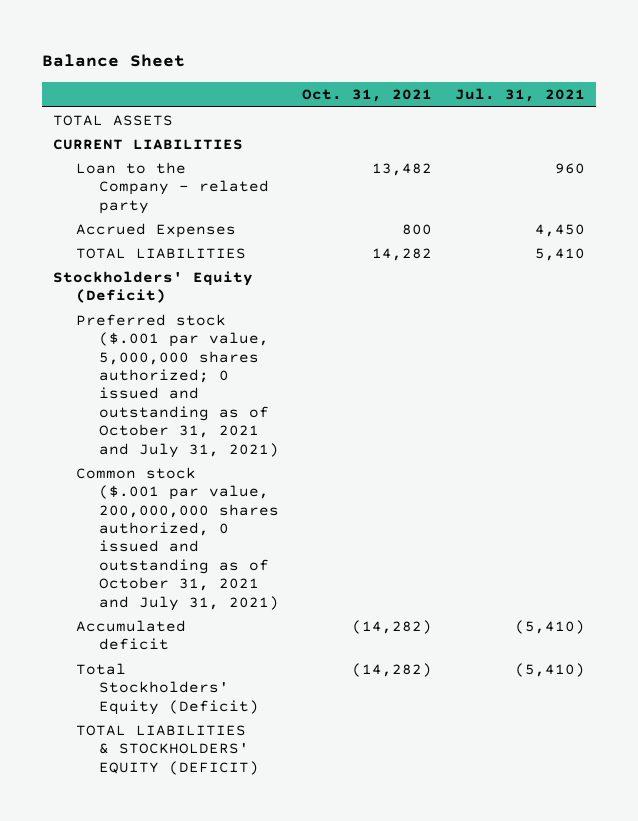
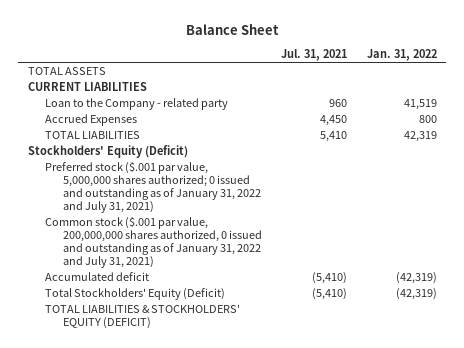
[301,89,432,103] Oct. 31, 2021 -> none
none -> [366,49,437,62] Jan. 31, 2022
[76,313,279,458] Preferred stock ($.001 par value, 5,000,000 shares authorized; 0 issued and outstanding as of October 31, 2021 and July 31, 2021) -> [45,160,262,213] Preferred stock ($.001 par value, 5,000,000 shares authorized; 0 issued and outstanding as of January 31, 2022 and July 31, 2021)
[76,466,279,611] Common stock ($.001 par value, 200,000,000 shares authorized, 0 issued and outstanding as of October 31, 2021 and July 31, 2021) -> [45,215,263,268] Common stock ($.001 par value, 200,000,000 shares authorized, 0 issued and outstanding as of January 31, 2022 and July 31, 2021)

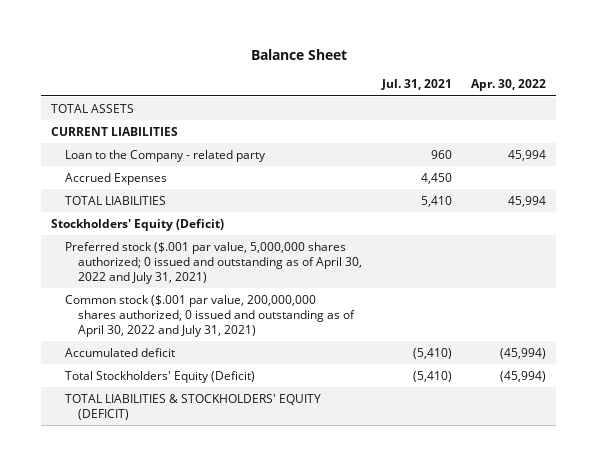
[366,49,437,62] Jan. 31, 2022 -> none
none -> [471,79,547,92] Apr. 30, 2022
[45,160,262,213] Preferred stock ($.001 par value, 5,000,000 shares authorized; 0 issued and outstanding as of January 31, 2022 and July 31, 2021) -> [64,241,362,285] Preferred stock ($.001 par value, 5,000,000 shares authorized; 0 issued and outstanding as of April 30, 2022 and July 31, 2021)
[45,215,263,268] Common stock ($.001 par value, 200,000,000 shares authorized, 0 issued and outstanding as of January 31, 2022 and July 31, 2021) -> [64,294,355,338] Common stock ($.001 par value, 200,000,000 shares authorized, 0 issued and outstanding as of April 30, 2022 and July 31, 2021)

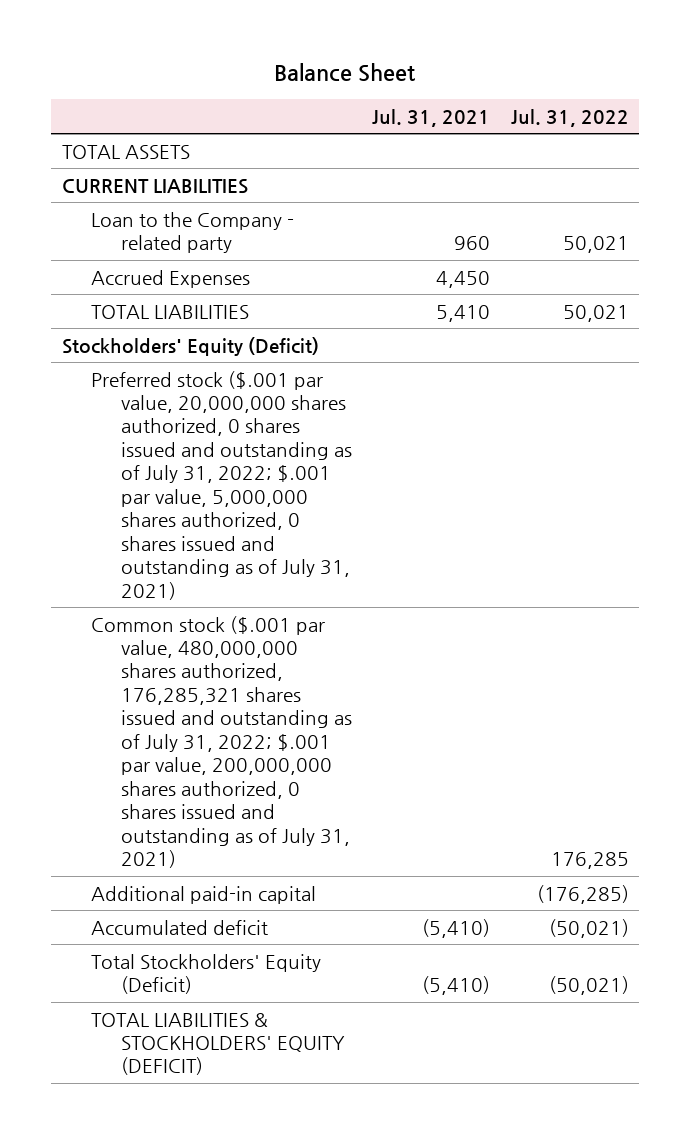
[471,79,547,92] Apr. 30, 2022 -> none
none -> [511,108,630,127] Jul. 31, 2022
[64,241,362,285] Preferred stock ($.001 par value, 5,000,000 shares authorized; 0 issued and outstanding as of April 30, 2022 and July 31, 2021) -> [91,370,352,600] Preferred stock ($.001 par value, 20,000,000 shares authorized, 0 shares issued and outstanding as of July 31, 2022; $.001 par value, 5,000,000 shares authorized, 0 shares issued and outstanding as of July 31, 2021)
[64,294,355,338] Common stock ($.001 par value, 200,000,000 shares authorized, 0 issued and outstanding as of April 30, 2022 and July 31, 2021) -> [91,615,352,869] Common stock ($.001 par value, 480,000,000 shares authorized, 176,285,321 shares issued and outstanding as of July 31, 2022; $.001 par value, 200,000,000 shares authorized, 0 shares issued and outstanding as of July 31, 2021)
none -> [91,885,317,904] Additional paid-in capital

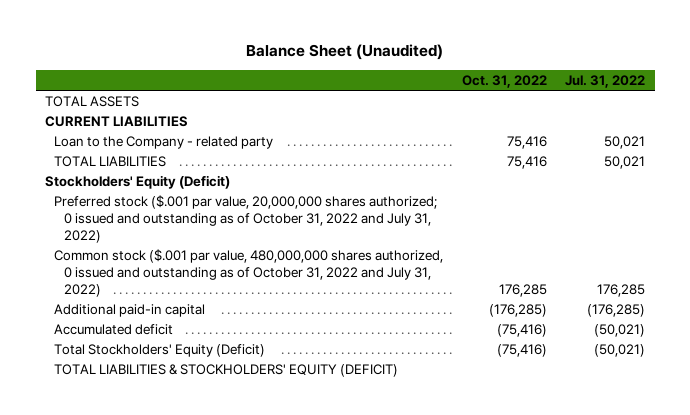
[274,63,416,83] Balance Sheet -> [246,44,444,61] Balance Sheet (Unaudited)
[372,108,491,127] Jul. 31, 2021 -> none
none -> [461,74,547,88] Oct. 31, 2022
[91,269,251,288] Accrued Expenses -> none
[91,370,352,600] Preferred stock ($.001 par value, 20,000,000 shares authorized, 0 shares issued and outstanding as of July 31, 2022; $.001 par value, 5,000,000 shares authorized, 0 shares issued and outstanding as of July 31, 2021) -> [54,194,438,243] Preferred stock ($.001 par value, 20,000,000 shares authorized; 0 issued and outstanding as of October 31, 2022 and July 31, 2022)
[91,615,352,869] Common stock ($.001 par value, 480,000,000 shares authorized, 176,285,321 shares issued and outstanding as of July 31, 2022; $.001 par value, 200,000,000 shares authorized, 0 shares issued and outstanding as of July 31, 2021) -> [54,248,444,297] Common stock ($.001 par value, 480,000,000 shares authorized, 0 issued and outstanding as of October 31, 2022 and July 31, 2022)

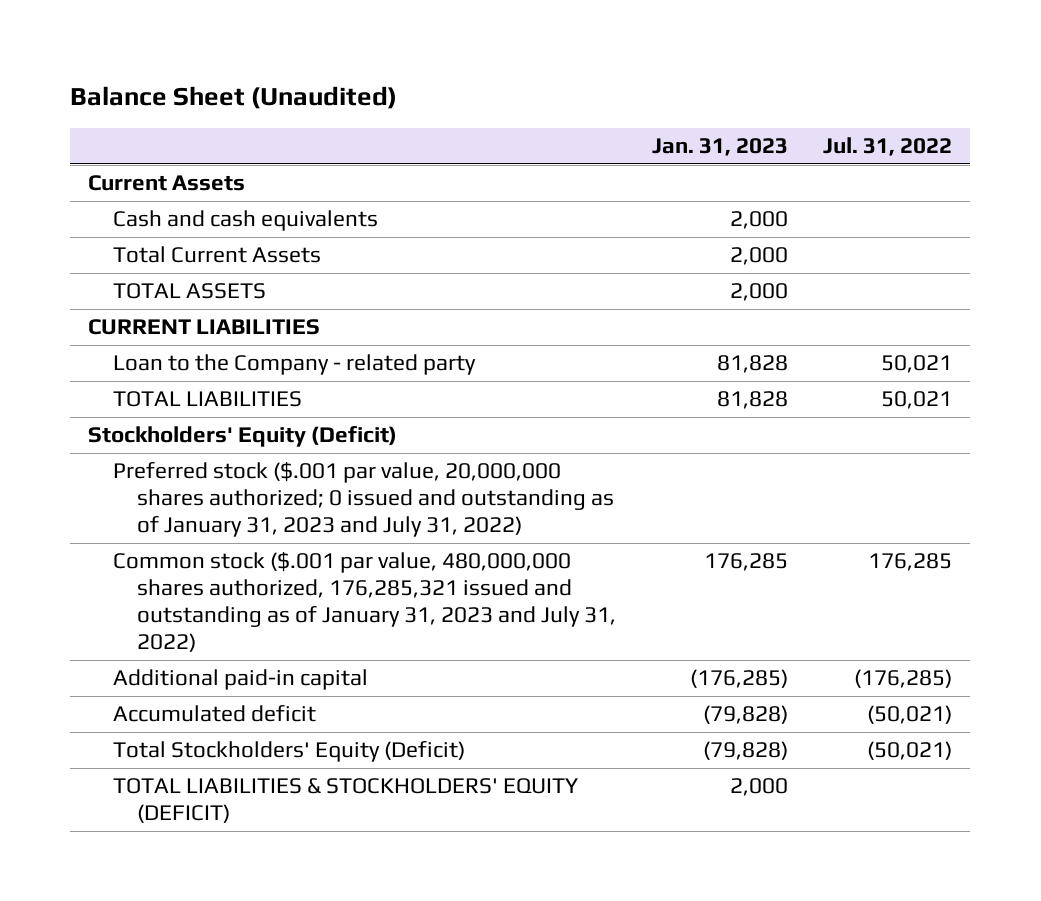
[461,74,547,88] Oct. 31, 2022 -> none
none -> [651,138,788,157] Jan. 31, 2023
none -> [88,175,246,192] Current Assets
none -> [112,210,378,232] Cash and cash equivalents
none -> [112,246,321,264] Total Current Assets
[54,194,438,243] Preferred stock ($.001 par value, 20,000,000 shares authorized; 0 issued and outstanding as of October 31, 2022 and July 31, 2022) -> [112,462,614,538] Preferred stock ($.001 par value, 20,000,000 shares authorized; 0 issued and outstanding as of January 31, 2023 and July 31, 2022)
[54,248,444,297] Common stock ($.001 par value, 480,000,000 shares authorized, 0 issued and outstanding as of October 31, 2022 and July 31, 2022) -> [112,552,616,653] Common stock ($.001 par value, 480,000,000 shares authorized, 176,285,321 issued and outstanding as of January 31, 2023 and July 31, 2022)

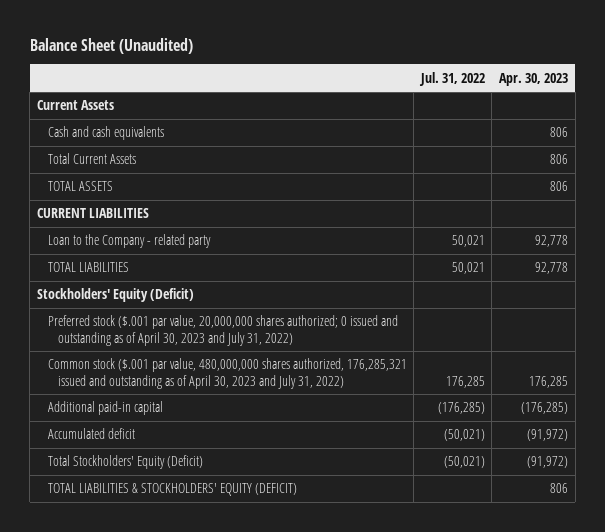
[651,138,788,157] Jan. 31, 2023 -> none
none -> [499,72,569,86] Apr. 30, 2023
[112,462,614,538] Preferred stock ($.001 par value, 20,000,000 shares authorized; 0 issued and outstanding as of January 31, 2023 and July 31, 2022) -> [47,315,398,346] Preferred stock ($.001 par value, 20,000,000 shares authorized; 0 issued and outstanding as of April 30, 2023 and July 31, 2022)
[112,552,616,653] Common stock ($.001 par value, 480,000,000 shares authorized, 176,285,321 issued and outstanding as of January 31, 2023 and July 31, 2022) -> [47,358,407,389] Common stock ($.001 par value, 480,000,000 shares authorized, 176,285,321 issued and outstanding as of April 30, 2023 and July 31, 2022)

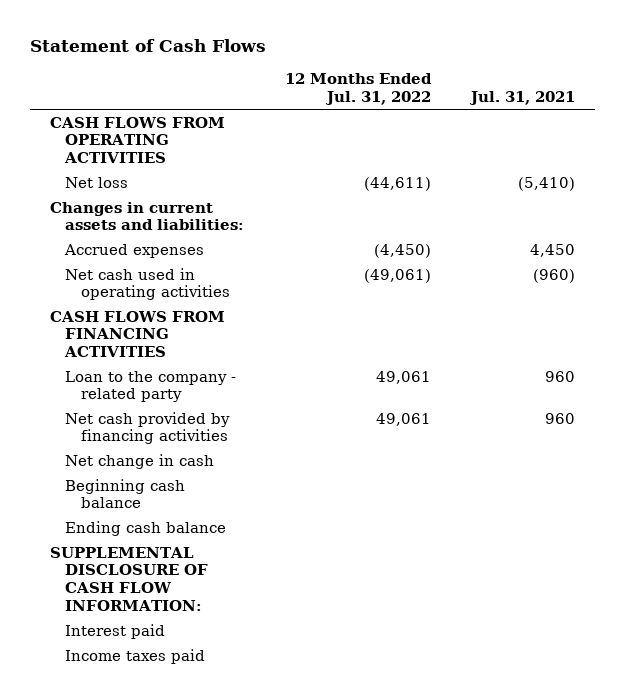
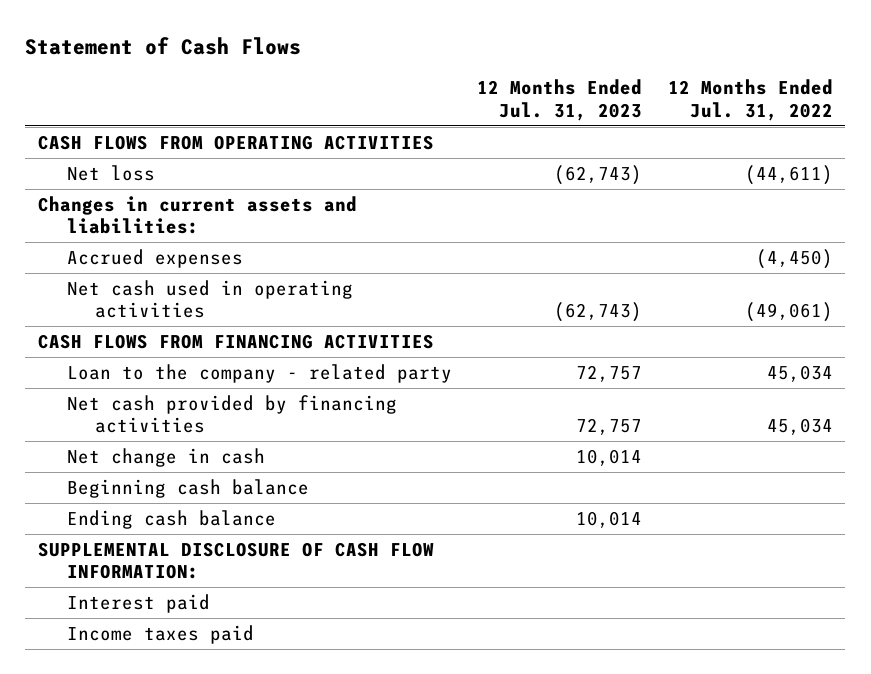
[468,90,575,105] Jul. 31, 2021 -> none
none -> [477,79,643,121] 12 Months Ended Jul. 31, 2023
[375,370,431,384] 49,061 -> [766,364,833,382] 45,034
[375,412,431,426] 49,061 -> [766,418,833,436] 45,034

